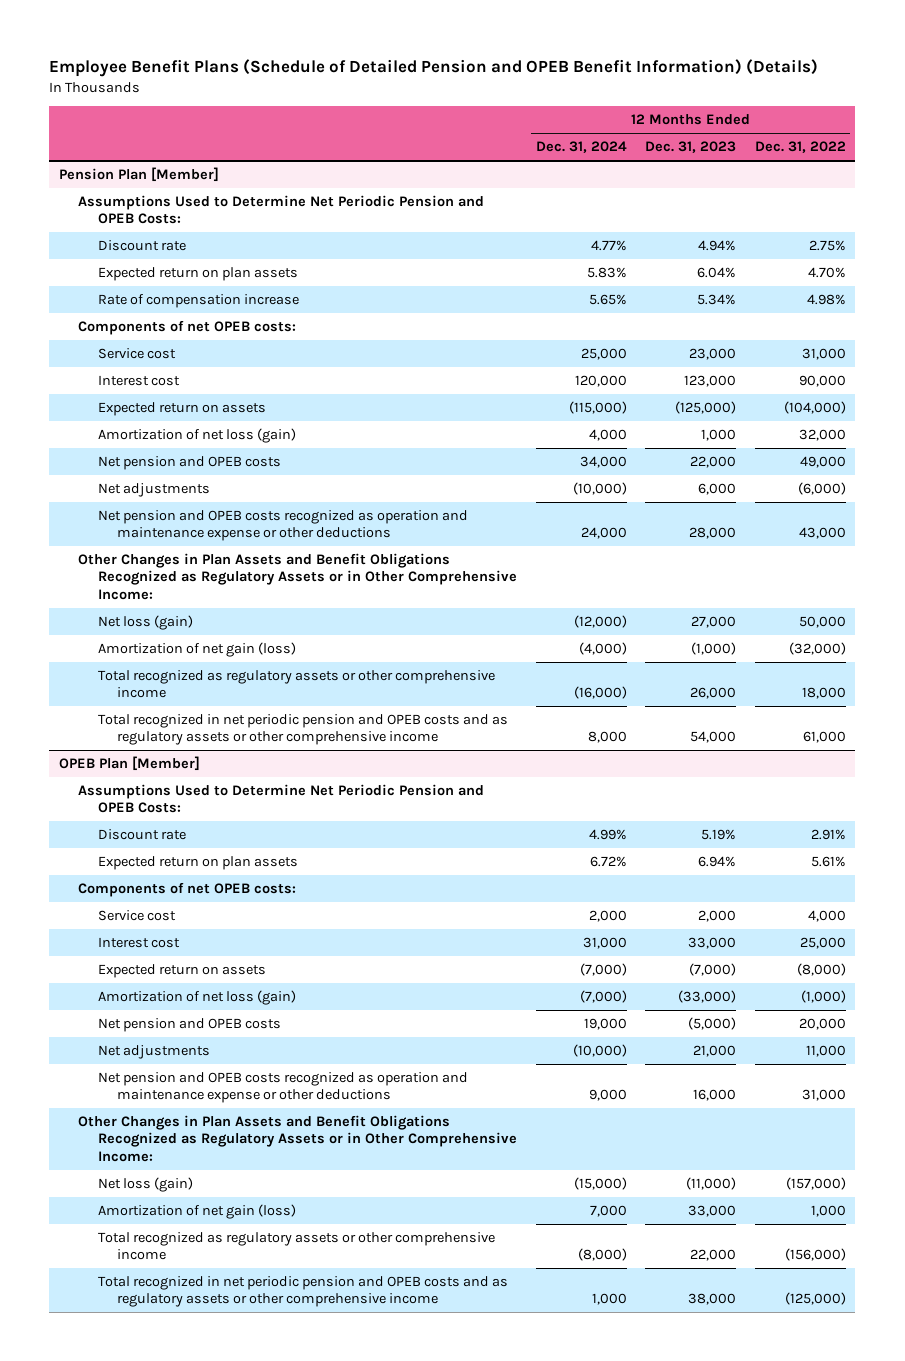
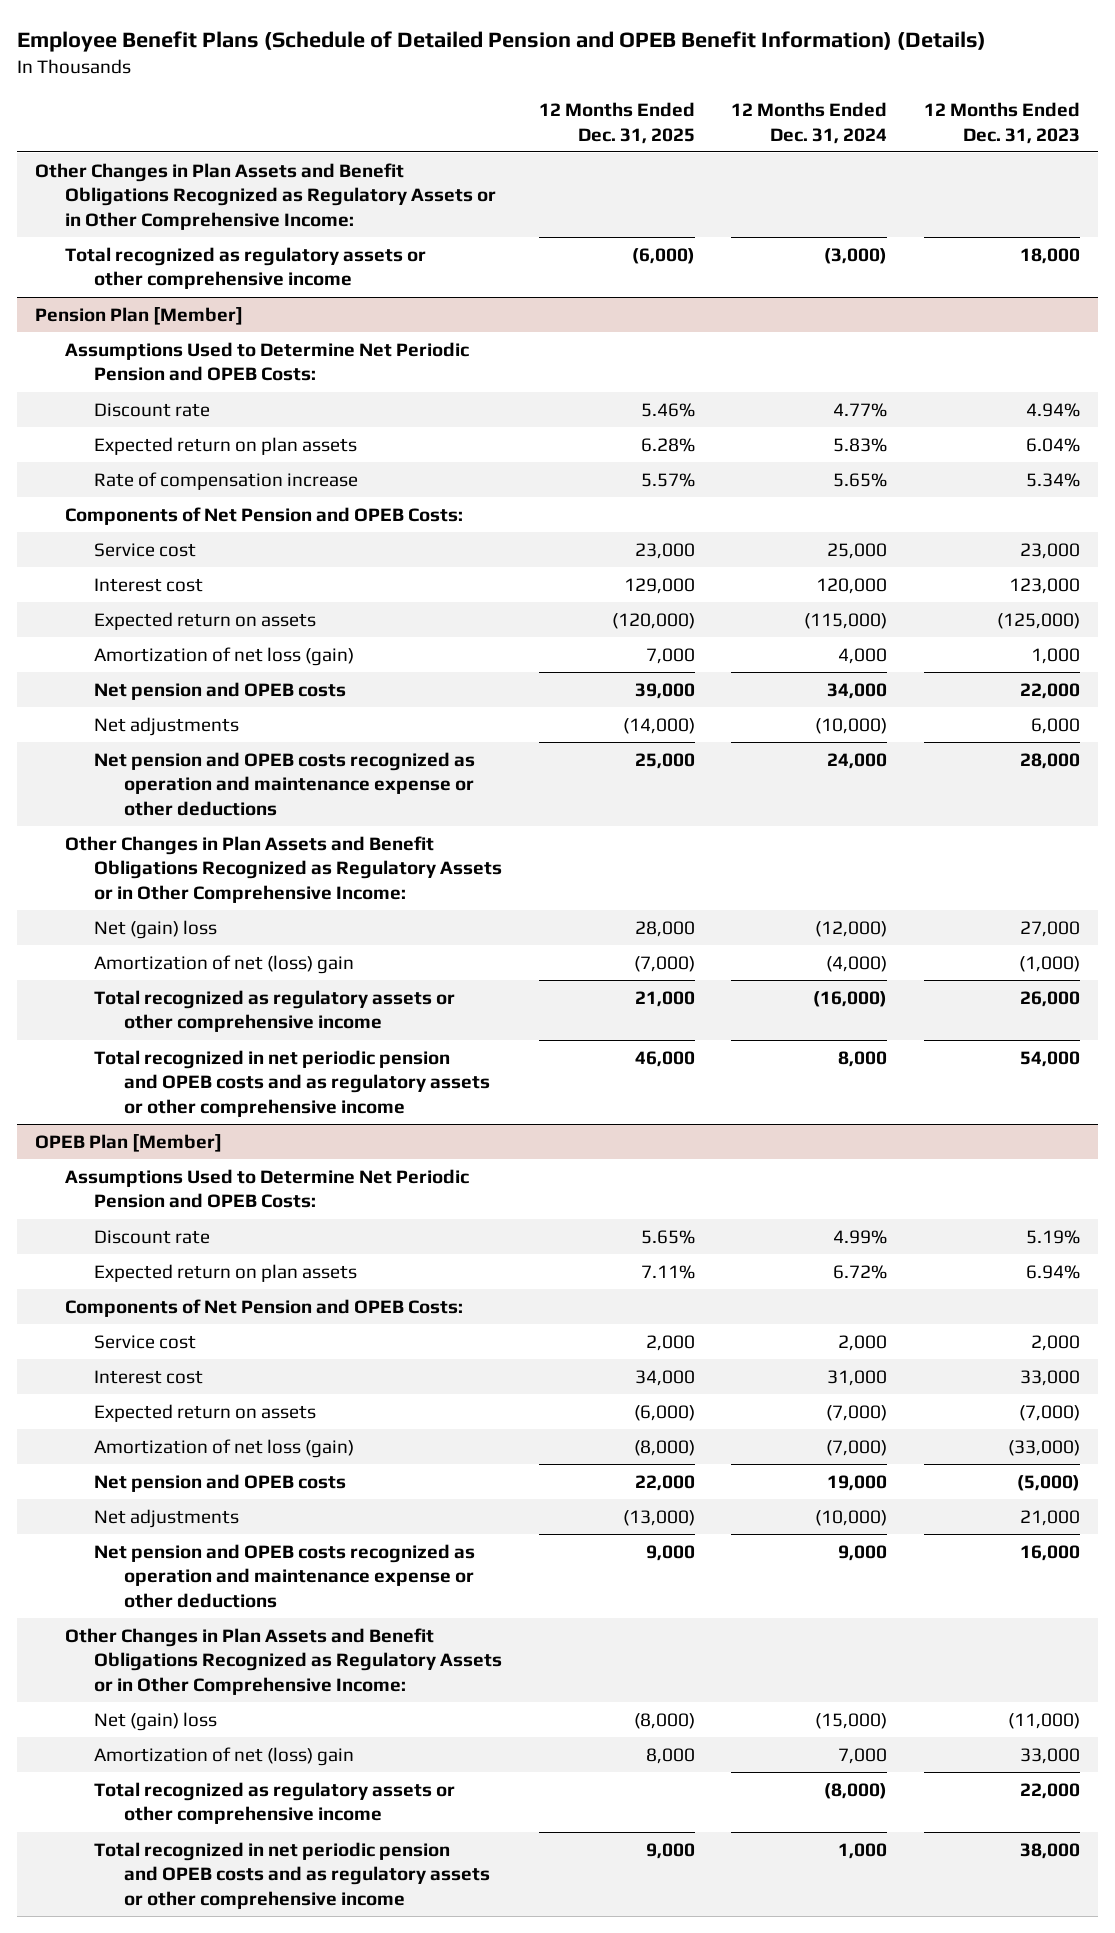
[754,141,846,154] Dec. 31, 2022 -> none
none -> [538,101,695,144] 12 Months Ended Dec. 31, 2025
none -> [35,162,496,231] Other Changes in Plan Assets and Benefit Obligations Recognized as Regulatory Assets or in Other Comprehensive Income:
none -> [64,246,426,290] Total recognized as regulatory assets or other comprehensive income
[78,320,297,336] Components of net OPEB costs: -> [64,506,463,525] Components of Net Pension and OPEB Costs:
[97,615,193,631] Net loss (gain) -> [94,919,218,939] Net (gain) loss
[97,642,296,658] Amortization of net gain (loss) -> [94,954,355,974] Amortization of net (loss) gain
[78,882,297,898] Components of net OPEB costs: -> [64,1298,463,1317] Components of Net Pension and OPEB Costs:
[97,1177,193,1193] Net loss (gain) -> [94,1711,218,1731] Net (gain) loss
[97,1204,296,1220] Amortization of net gain (loss) -> [94,1746,355,1766] Amortization of net (loss) gain

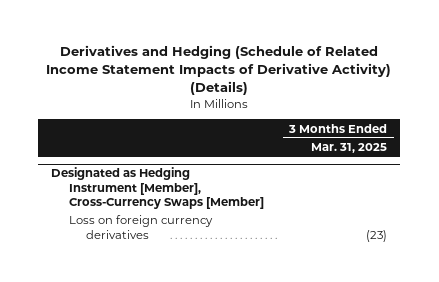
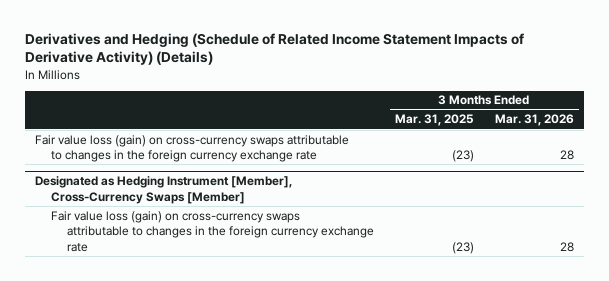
none -> [494,114,574,127] Mar. 31, 2026
none -> [35,134,350,163] Fair value loss (gain) on cross-currency swaps attributable to changes in the foreign currency exchange rate
[68,215,213,239] Loss on foreign currency derivatives -> [51,210,375,252] Fair value loss (gain) on cross-currency swaps attributable to changes in the foreign currency exchange rate

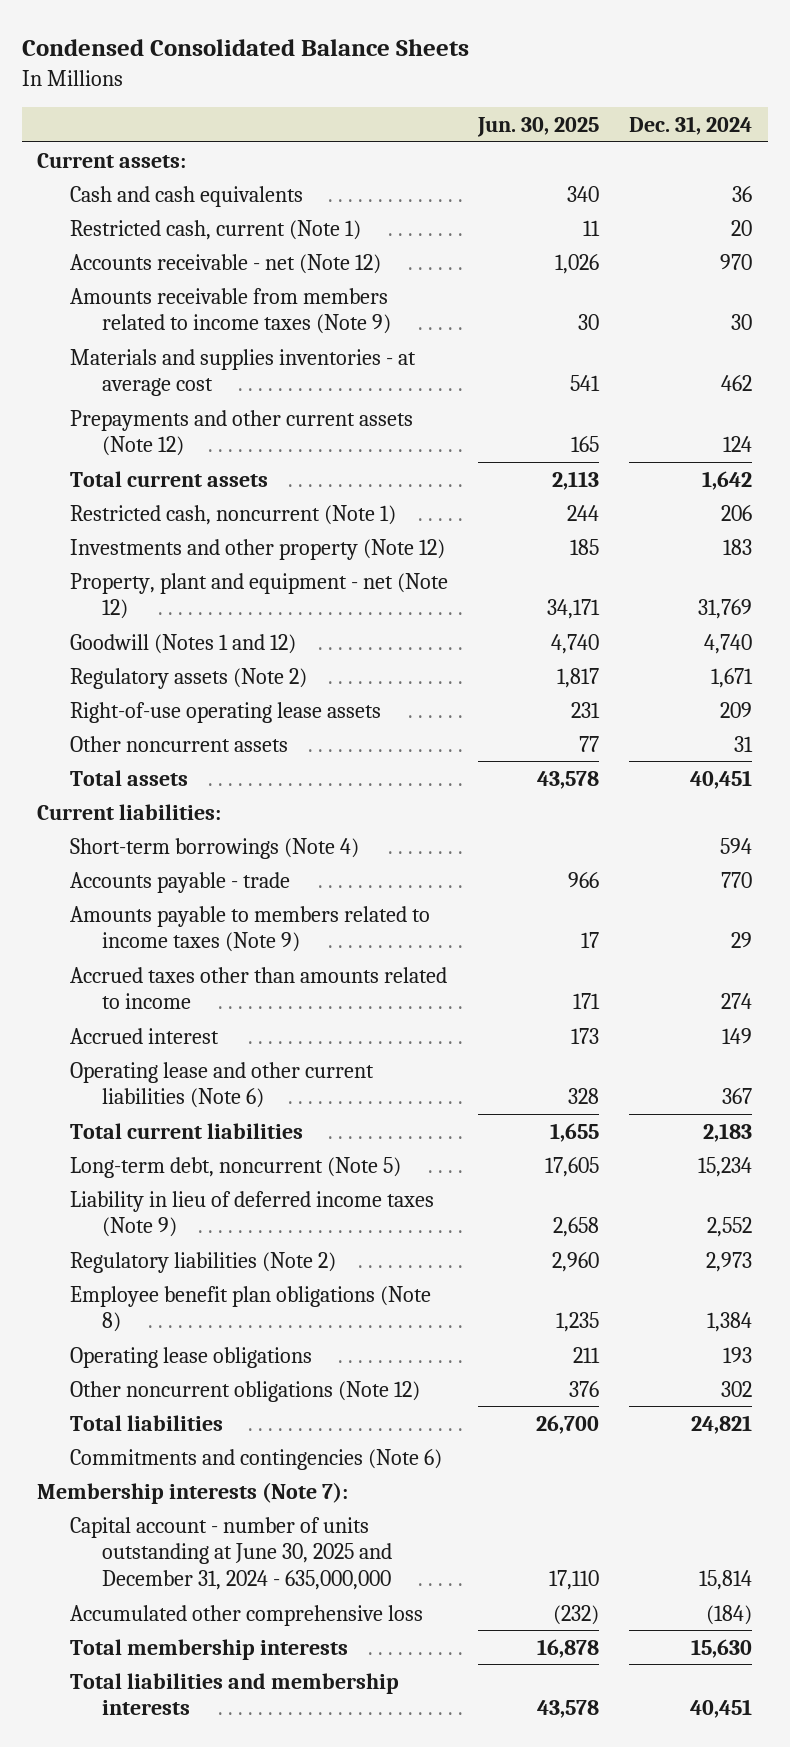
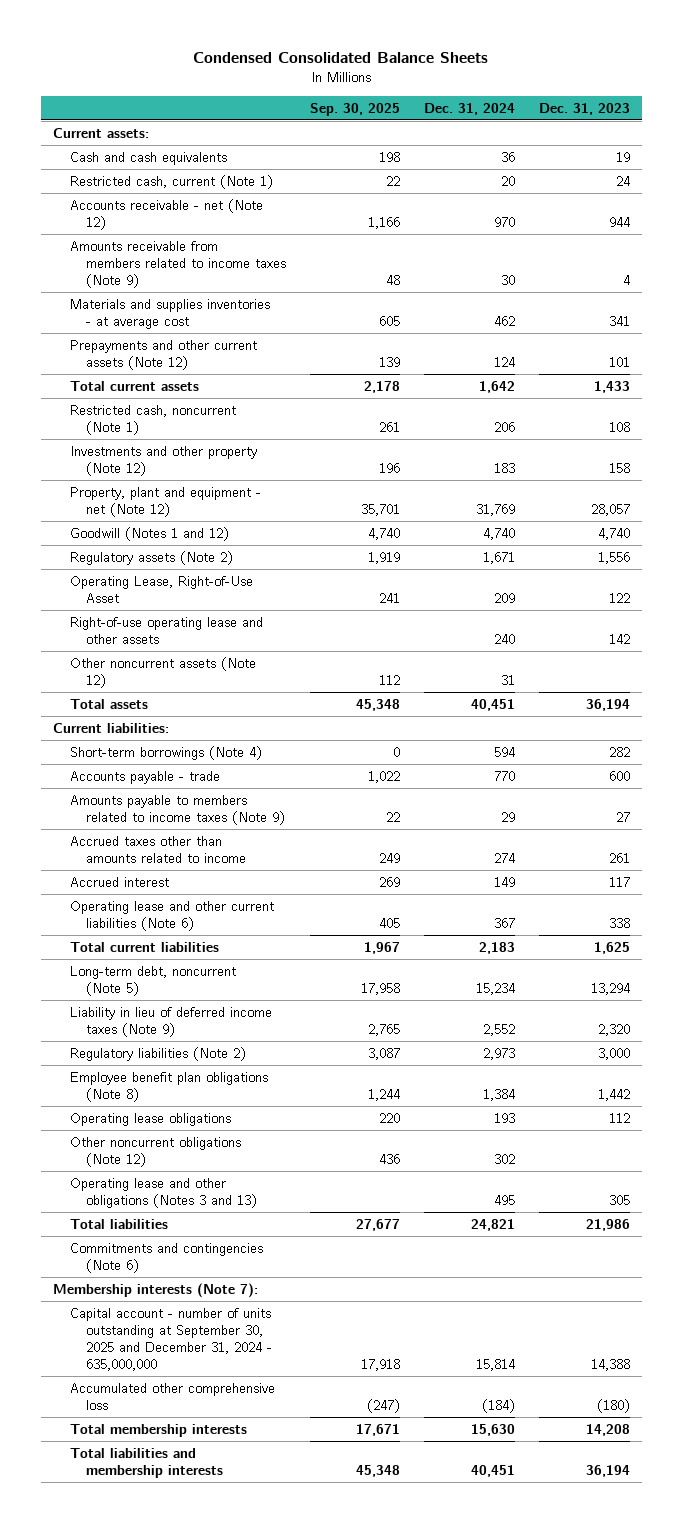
[477,116,600,137] Jun. 30, 2025 -> none
none -> [309,102,400,116] Sep. 30, 2025
none -> [538,102,630,115] Dec. 31, 2023
[69,701,381,723] Right-of-use operating lease assets -> [69,575,253,603] Operating Lease, Right-of-Use Asset
none -> [69,616,263,644] Right-of-use operating lease and other assets
[69,735,288,752] Other noncurrent assets -> [69,656,256,688] Other noncurrent assets (Note 12)
none -> [69,1177,257,1208] Operating lease and other obligations (Notes 3 and 13)
[69,1516,393,1591] Capital account - number of units outstanding at June 30, 2025 and December 31, 2024 - 635,000,000 -> [69,1307,272,1371] Capital account - number of units outstanding at September 30, 2025 and December 31, 2024 - 635,000,000

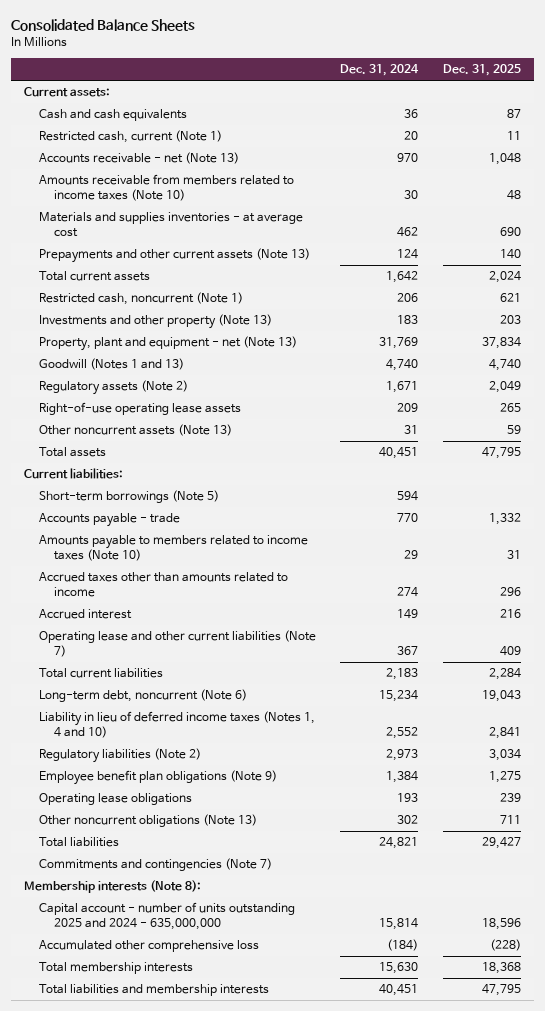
[193,51,489,63] Condensed Consolidated Balance Sheets -> [11,18,196,31] Consolidated Balance Sheets
[309,102,400,116] Sep. 30, 2025 -> none
[538,102,630,115] Dec. 31, 2023 -> none
none -> [443,64,522,77] Dec. 31, 2025
[69,198,263,230] Accounts receivable - net (Note 12) -> [38,152,239,165] Accounts receivable - net (Note 13)
[69,240,286,288] Amounts receivable from members related to income taxes (Note 9) -> [38,174,294,202] Amounts receivable from members related to income taxes (Note 10)
[69,339,257,370] Prepayments and other current assets (Note 12) -> [38,248,310,264] Prepayments and other current assets (Note 13)
[69,445,257,476] Investments and other property (Note 12) -> [38,314,272,330] Investments and other property (Note 13)
[69,486,261,517] Property, plant and equipment - net (Note 12) -> [38,336,297,352] Property, plant and equipment - net (Note 13)
[69,526,229,541] Goodwill (Notes 1 and 12) -> [38,358,184,371] Goodwill (Notes 1 and 13)
[69,616,263,644] Right-of-use operating lease and other assets -> none
[69,575,253,603] Operating Lease, Right-of-Use Asset -> [38,402,241,416] Right-of-use operating lease assets
[69,656,256,688] Other noncurrent assets (Note 12) -> [38,424,232,437] Other noncurrent assets (Note 13)
[69,745,262,760] Short-term borrowings (Note 4) -> [38,490,219,504] Short-term borrowings (Note 5)
[69,794,285,825] Amounts payable to members related to income taxes (Note 9) -> [38,535,308,562] Amounts payable to members related to income taxes (Note 10)
[69,900,274,931] Operating lease and other current liabilities (Note 6) -> [38,630,316,658] Operating lease and other current liabilities (Note 7)
[69,965,236,996] Long-term debt, noncurrent (Note 5) -> [38,689,247,703] Long-term debt, noncurrent (Note 6)
[69,1006,272,1037] Liability in lieu of deferred income taxes (Note 9) -> [38,711,315,739] Liability in lieu of deferred income taxes (Notes 1, 4 and 10)
[69,1071,268,1102] Employee benefit plan obligations (Note 8) -> [38,770,277,786] Employee benefit plan obligations (Note 9)
[69,1177,257,1208] Operating lease and other obligations (Notes 3 and 13) -> none
[69,1136,241,1167] Other noncurrent obligations (Note 12) -> [38,814,257,828] Other noncurrent obligations (Note 13)
[69,1242,263,1273] Commitments and contingencies (Note 6) -> [38,858,272,872] Commitments and contingencies (Note 7)
[53,1282,259,1298] Membership interests (Note 7): -> [23,880,201,894] Membership interests (Note 8):
[69,1307,272,1371] Capital account - number of units outstanding at September 30, 2025 and December 31, 2024 - 635,000,000 -> [38,902,295,931] Capital account - number of units outstanding 2025 and 2024 - 635,000,000

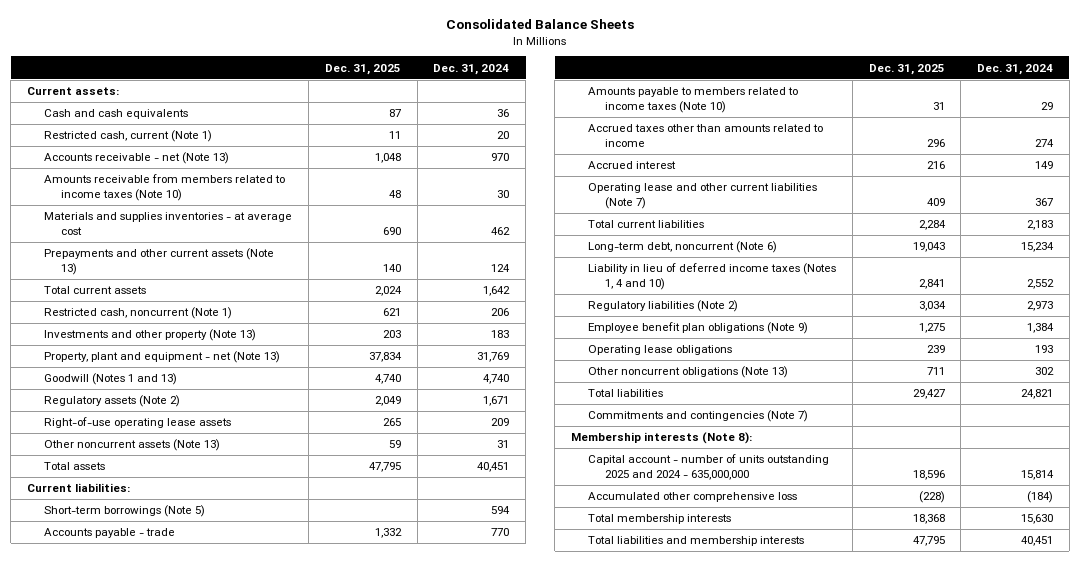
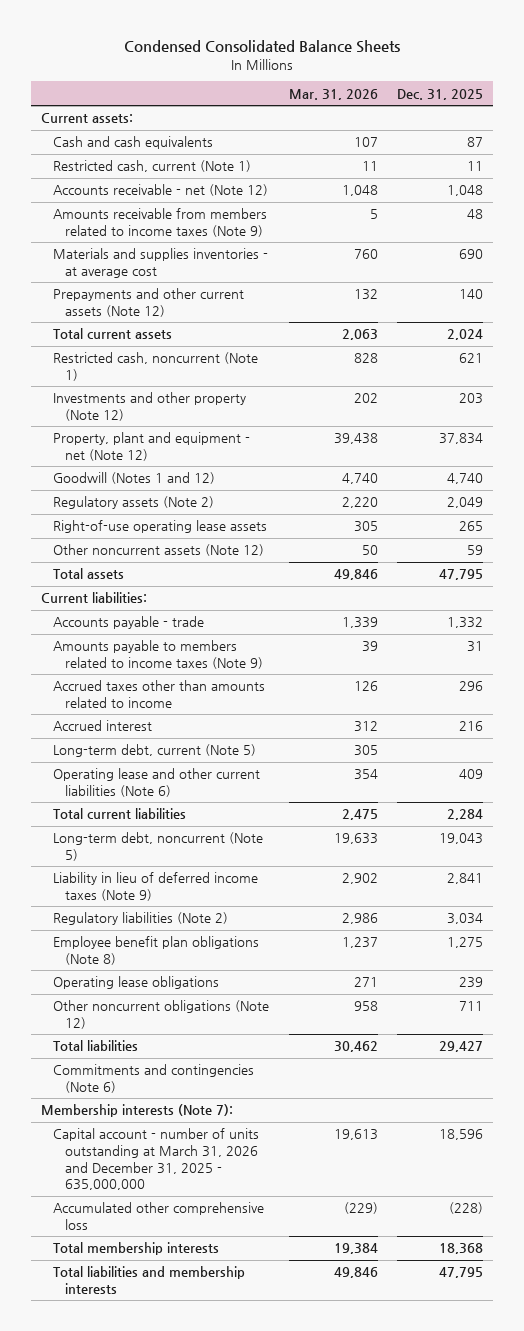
[446,19,635,30] Consolidated Balance Sheets -> [124,40,401,54] Condensed Consolidated Balance Sheets
[433,63,510,75] Dec. 31, 2024 -> none
none -> [288,88,378,100] Mar. 31, 2026
[44,152,230,165] Accounts receivable - net (Note 13) -> [53,184,269,197] Accounts receivable - net (Note 12)
[44,174,286,201] Amounts receivable from members related to income taxes (Note 10) -> [53,208,268,237] Amounts receivable from members related to income taxes (Note 9)
[44,248,275,275] Prepayments and other current assets (Note 13) -> [53,288,245,317] Prepayments and other current assets (Note 12)
[44,329,257,342] Investments and other property (Note 13) -> [53,392,247,421] Investments and other property (Note 12)
[44,351,281,364] Property, plant and equipment - net (Note 13) -> [53,432,251,461] Property, plant and equipment - net (Note 12)
[44,373,178,386] Goodwill (Notes 1 and 13) -> [53,472,216,485] Goodwill (Notes 1 and 12)
[44,439,221,452] Other noncurrent assets (Note 13) -> [53,544,265,557] Other noncurrent assets (Note 12)
[44,505,206,518] Short-term borrowings (Note 5) -> none
[588,87,799,113] Amounts payable to members related to income taxes (Note 10) -> [53,640,264,669] Amounts payable to members related to income taxes (Note 9)
none -> [53,744,257,758] Long-term debt, current (Note 5)
[588,183,818,209] Operating lease and other current liabilities (Note 7) -> [53,768,261,797] Operating lease and other current liabilities (Note 6)
[588,241,778,254] Long-term debt, noncurrent (Note 6) -> [53,832,264,861] Long-term debt, noncurrent (Note 5)
[588,263,837,290] Liability in lieu of deferred income taxes (Notes 1, 4 and 10) -> [53,872,259,901] Liability in lieu of deferred income taxes (Note 9)
[588,322,809,335] Employee benefit plan obligations (Note 9) -> [53,936,260,965] Employee benefit plan obligations (Note 8)
[588,366,789,379] Other noncurrent obligations (Note 13) -> [53,1000,270,1029] Other noncurrent obligations (Note 12)
[588,410,809,423] Commitments and contingencies (Note 7) -> [53,1064,255,1093] Commitments and contingencies (Note 6)
[571,432,753,445] Membership interests (Note 8): -> [40,1104,233,1118] Membership interests (Note 7):
[588,454,830,480] Capital account - number of units outstanding 2025 and 2024 - 635,000,000 -> [53,1128,260,1191] Capital account - number of units outstanding at March 31, 2026 and December 31, 2025 - 635,000,000

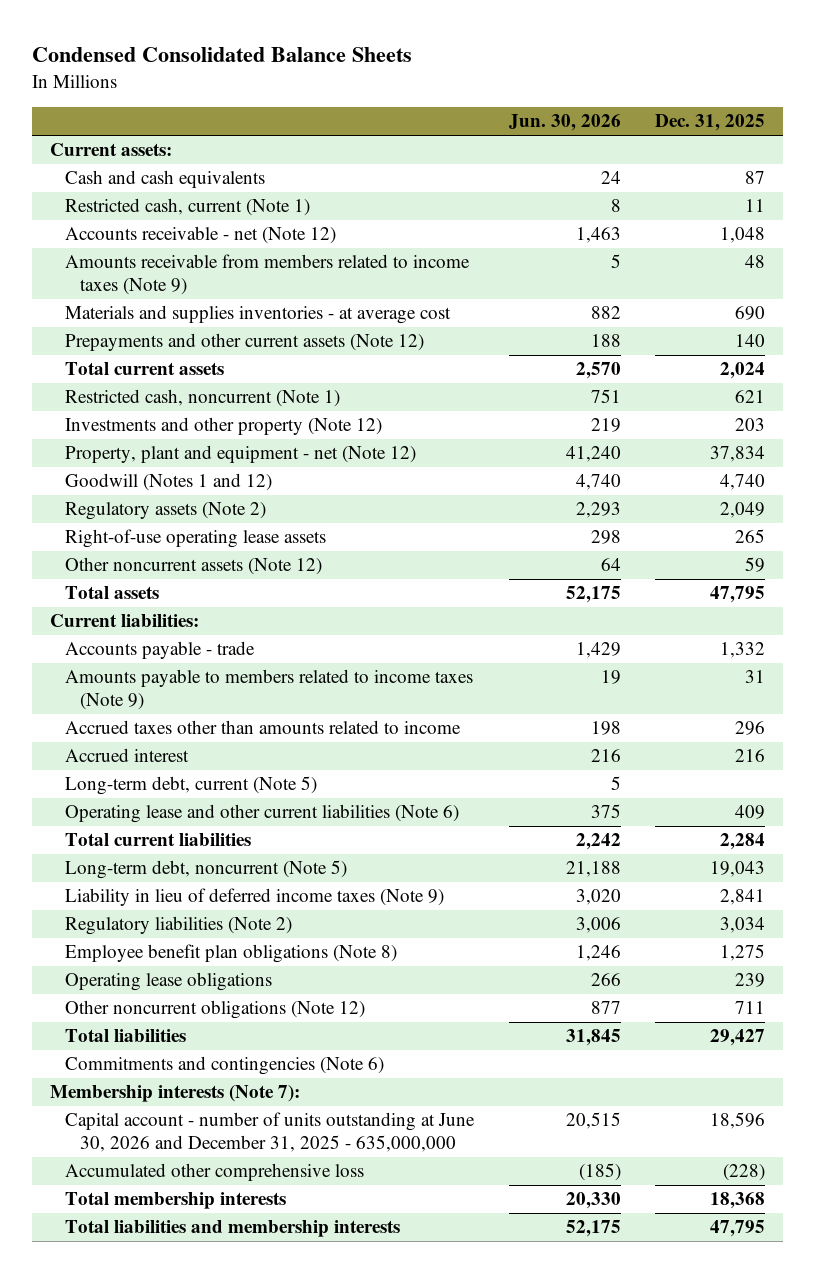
[288,88,378,100] Mar. 31, 2026 -> none
none -> [508,114,621,132] Jun. 30, 2026
[53,1128,260,1191] Capital account - number of units outstanding at March 31, 2026 and December 31, 2025 - 635,000,000 -> [64,1112,475,1153] Capital account - number of units outstanding at June 30, 2026 and December 31, 2025 - 635,000,000

